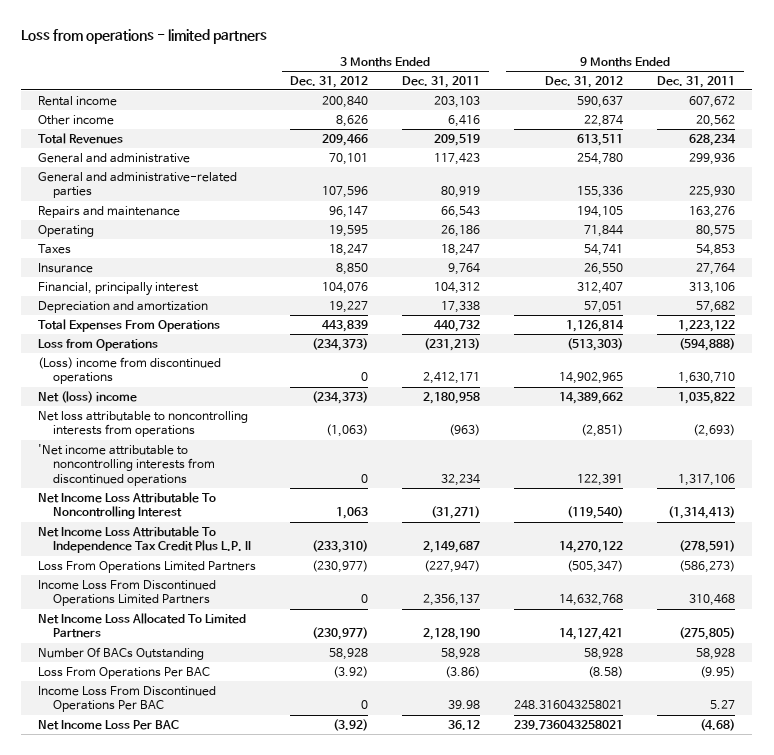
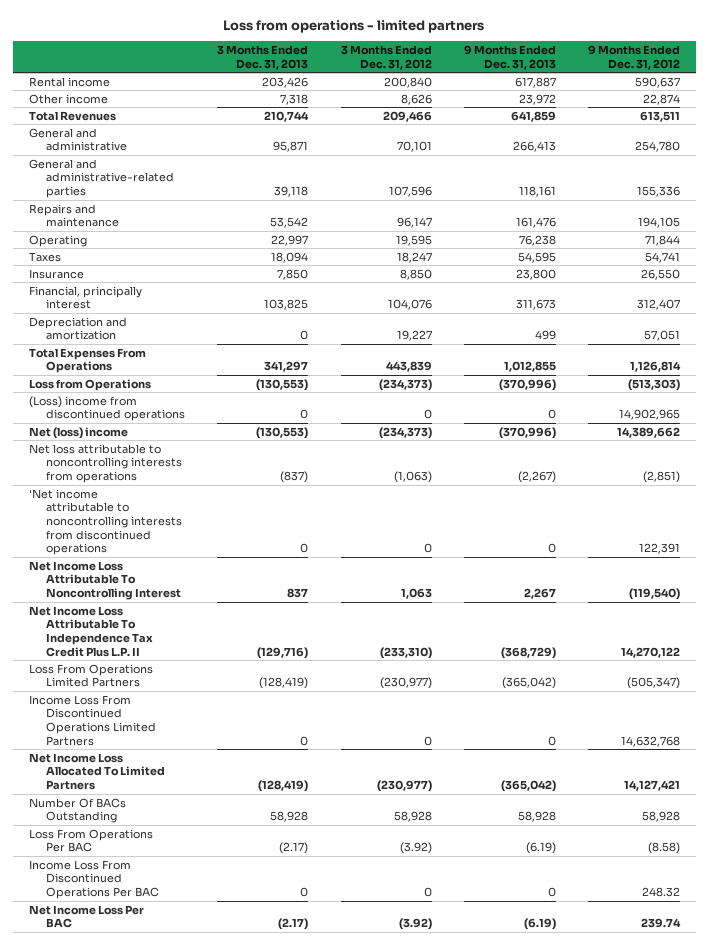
[402,75,481,88] Dec. 31, 2011 -> none
[657,75,736,88] Dec. 31, 2011 -> none
none -> [217,45,309,70] 3 Months Ended Dec. 31, 2013
none -> [463,45,556,70] 9 Months Ended Dec. 31, 2013
[514,700,624,711] 248.316043258021 -> [641,887,680,898] 248.32
[514,719,624,730] 239.736043258021 -> [640,918,681,929] 239.74

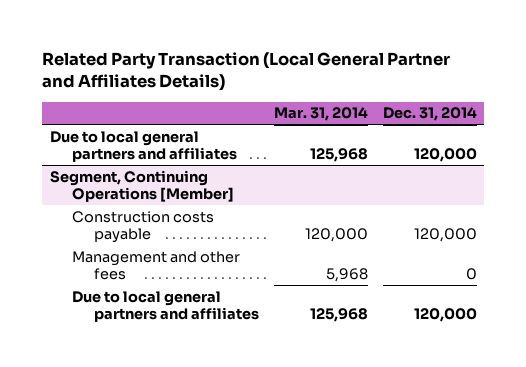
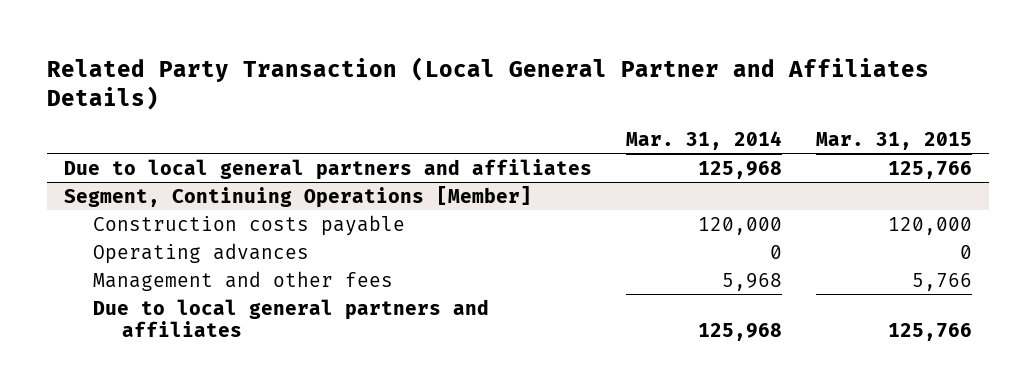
[382,107,477,122] Dec. 31, 2014 -> none
none -> [815,131,972,150] Mar. 31, 2015
none -> [93,242,310,264] Operating advances

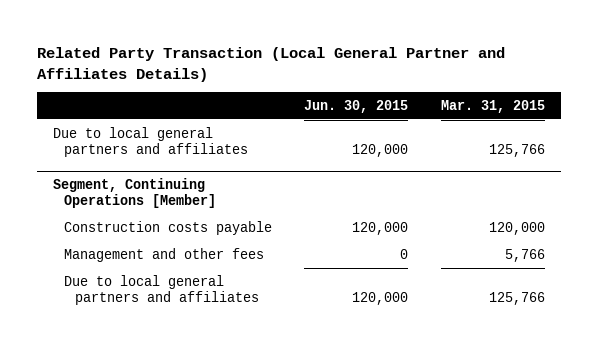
[625,130,782,150] Mar. 31, 2014 -> none
none -> [304,100,409,114] Jun. 30, 2015
[93,242,310,264] Operating advances -> none

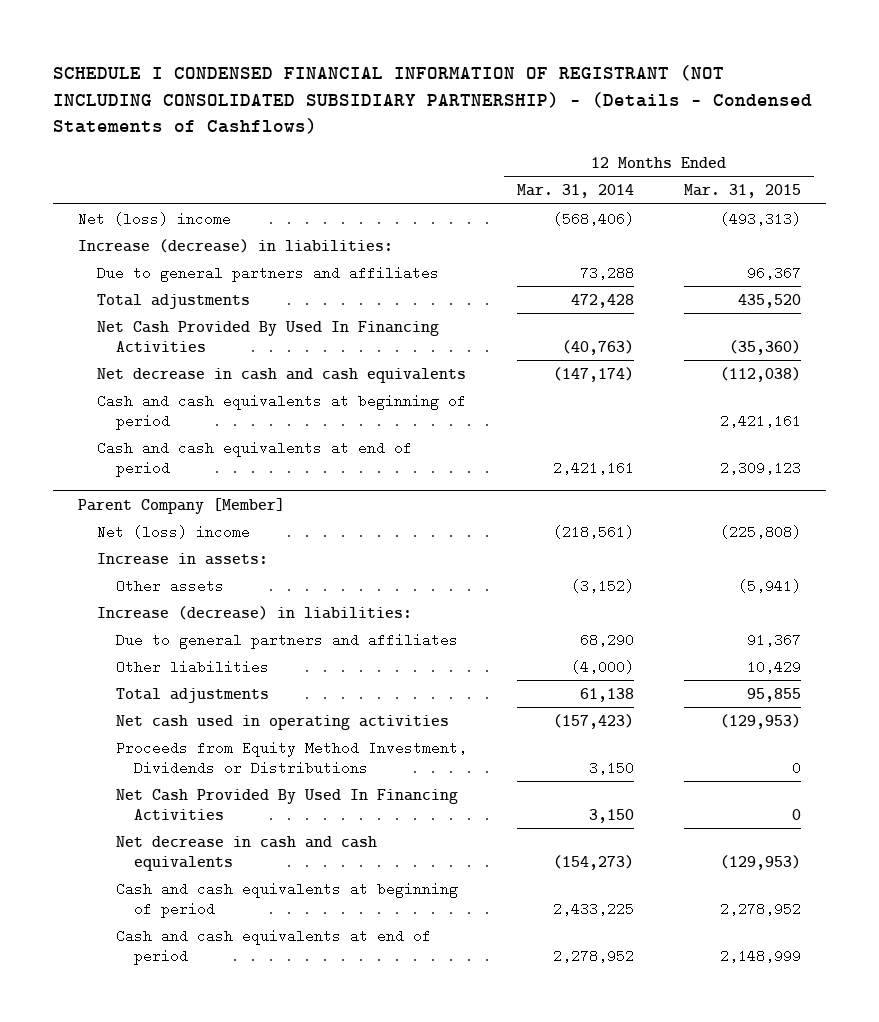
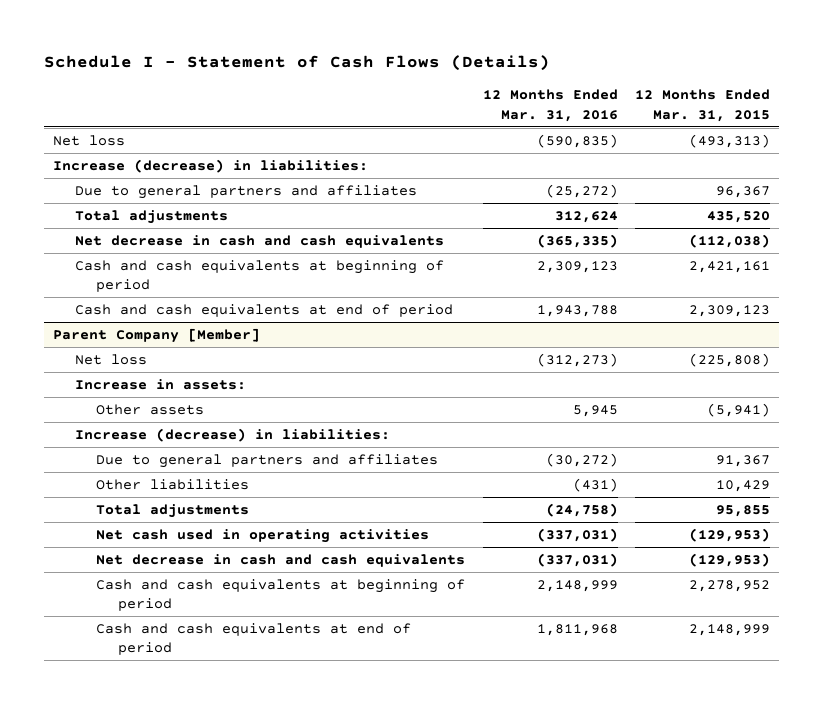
[52,65,812,135] SCHEDULE I CONDENSED FINANCIAL INFORMATION OF REGISTRANT (NOT INCLUDING CONSOLIDATED SUBSIDIARY PARTNERSHIP) - (Details - Condensed Statements of Cashflows) -> [44,55,551,72] Schedule I - Statement of Cash Flows (Details)
[516,184,634,199] Mar. 31, 2014 -> none
none -> [482,89,618,122] 12 Months Ended Mar. 31, 2016
[78,211,232,226] Net (loss) income -> [52,134,125,146] Net loss
[96,320,439,352] Net Cash Provided By Used In Financing Activities -> none
[96,524,250,539] Net (loss) income -> [74,353,147,365] Net loss
[115,740,467,775] Proceeds from Equity Method Investment, Dividends or Distributions -> none
[115,788,458,820] Net Cash Provided By Used In Financing Activities -> none

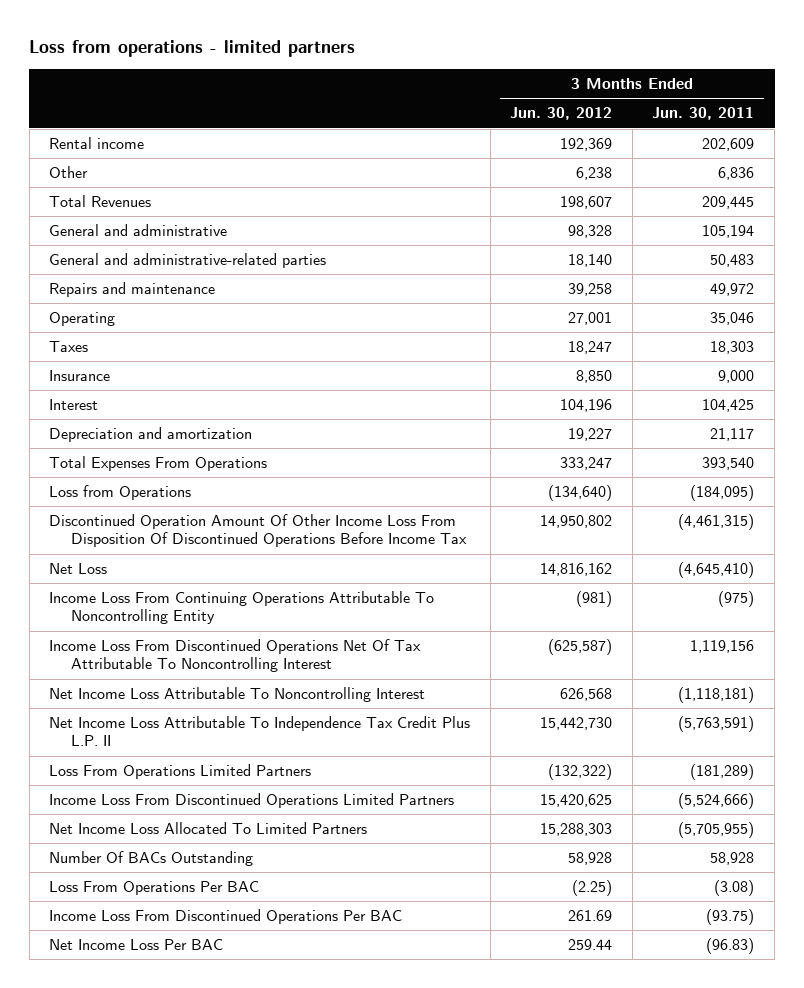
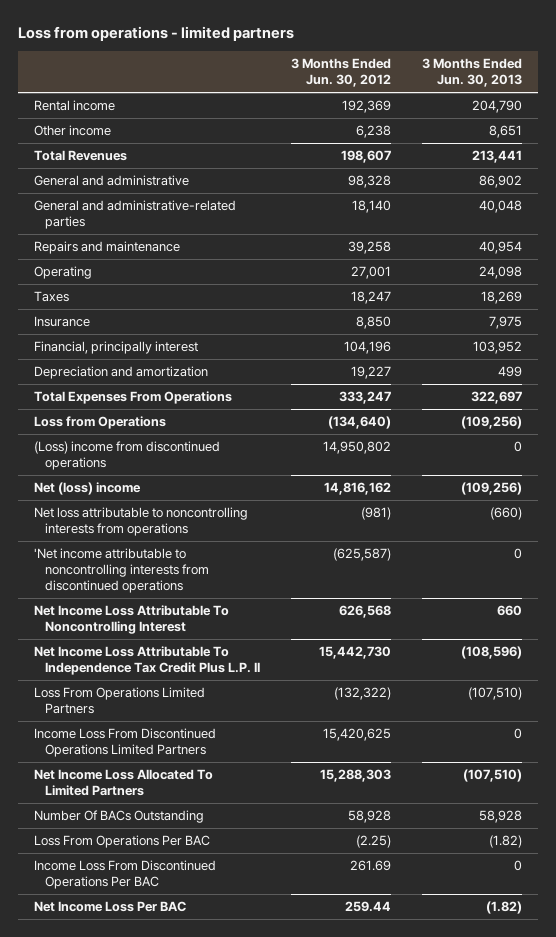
[652,107,755,121] Jun. 30, 2011 -> none
none -> [422,58,523,87] 3 Months Ended Jun. 30, 2013
[49,166,89,179] Other -> [33,125,111,137] Other income
[49,399,99,411] Interest -> [33,341,198,355] Financial, principally interest
[49,514,468,548] Discontinued Operation Amount Of Other Income Loss From Disposition Of Discontinued Operations Before Income Tax -> [33,441,220,471] (Loss) income from discontinued operations
[49,563,108,575] Net Loss -> [33,482,141,496] Net (loss) income
[49,591,435,625] Income Loss From Continuing Operations Attributable To Noncontrolling Entity -> [33,507,248,537] Net loss attributable to noncontrolling interests from operations
[49,639,422,673] Income Loss From Discontinued Operations Net Of Tax Attributable To Noncontrolling Interest -> [33,548,209,594] 'Net income attributable to noncontrolling interests from discontinued operations

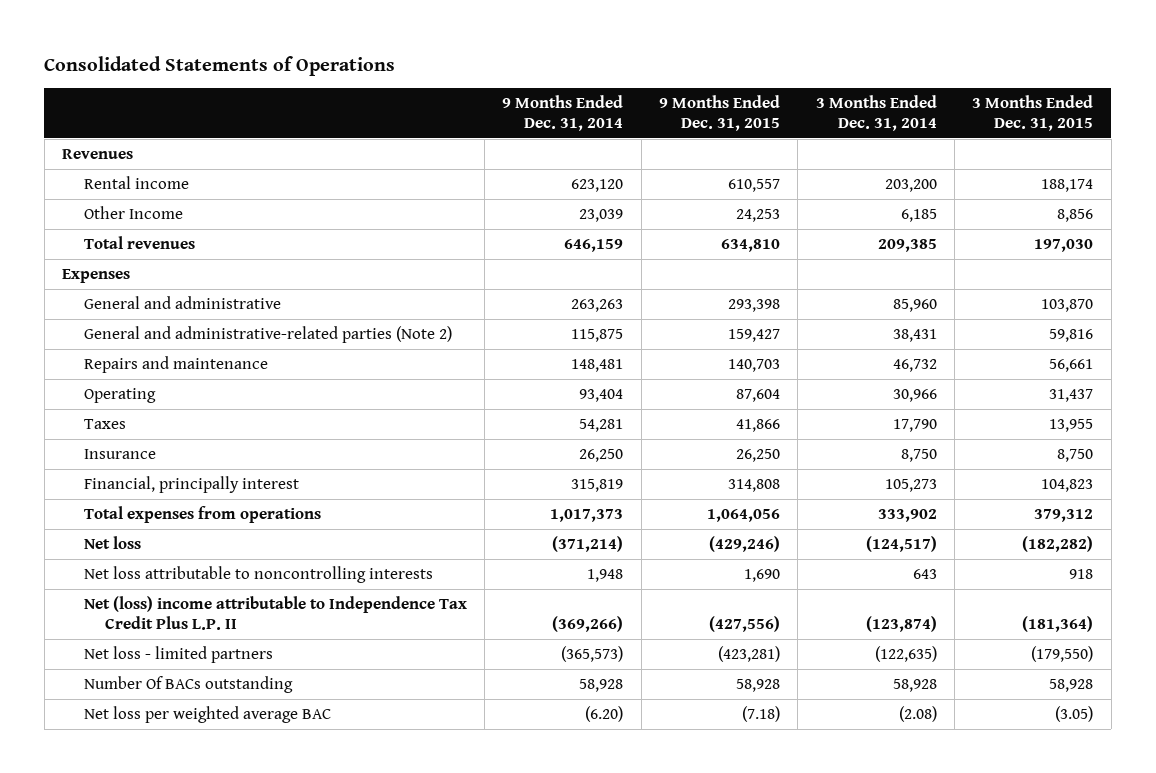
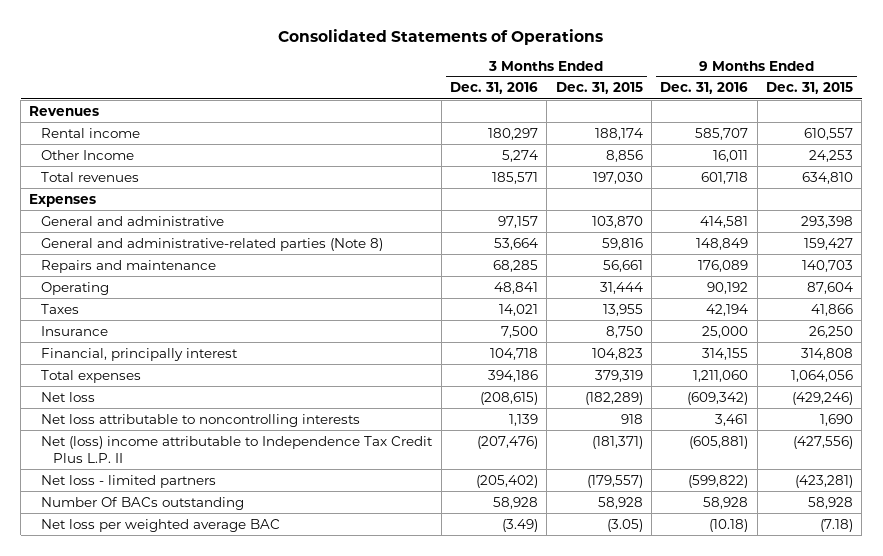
[502,94,624,131] 9 Months Ended Dec. 31, 2014 -> none
[815,94,937,131] 3 Months Ended Dec. 31, 2014 -> none
none -> [450,82,539,95] Dec. 31, 2016
none -> [660,82,749,95] Dec. 31, 2016
[83,326,452,344] General and administrative-related parties (Note 2) -> [41,237,384,251] General and administrative-related parties (Note 8)
[1049,389,1094,403] 31,437 -> [599,281,643,294] 31,444
[83,506,321,524] Total expenses from operations -> [41,369,142,383] Total expenses
[1034,509,1094,523] 379,312 -> [594,369,643,382] 379,319
[1022,536,1094,553] (182,282) -> [584,391,643,405] (182,289)
[1022,616,1094,633] (181,364) -> [591,435,643,449] (181,371)
[1031,646,1094,663] (179,550) -> [586,474,643,488] (179,557)

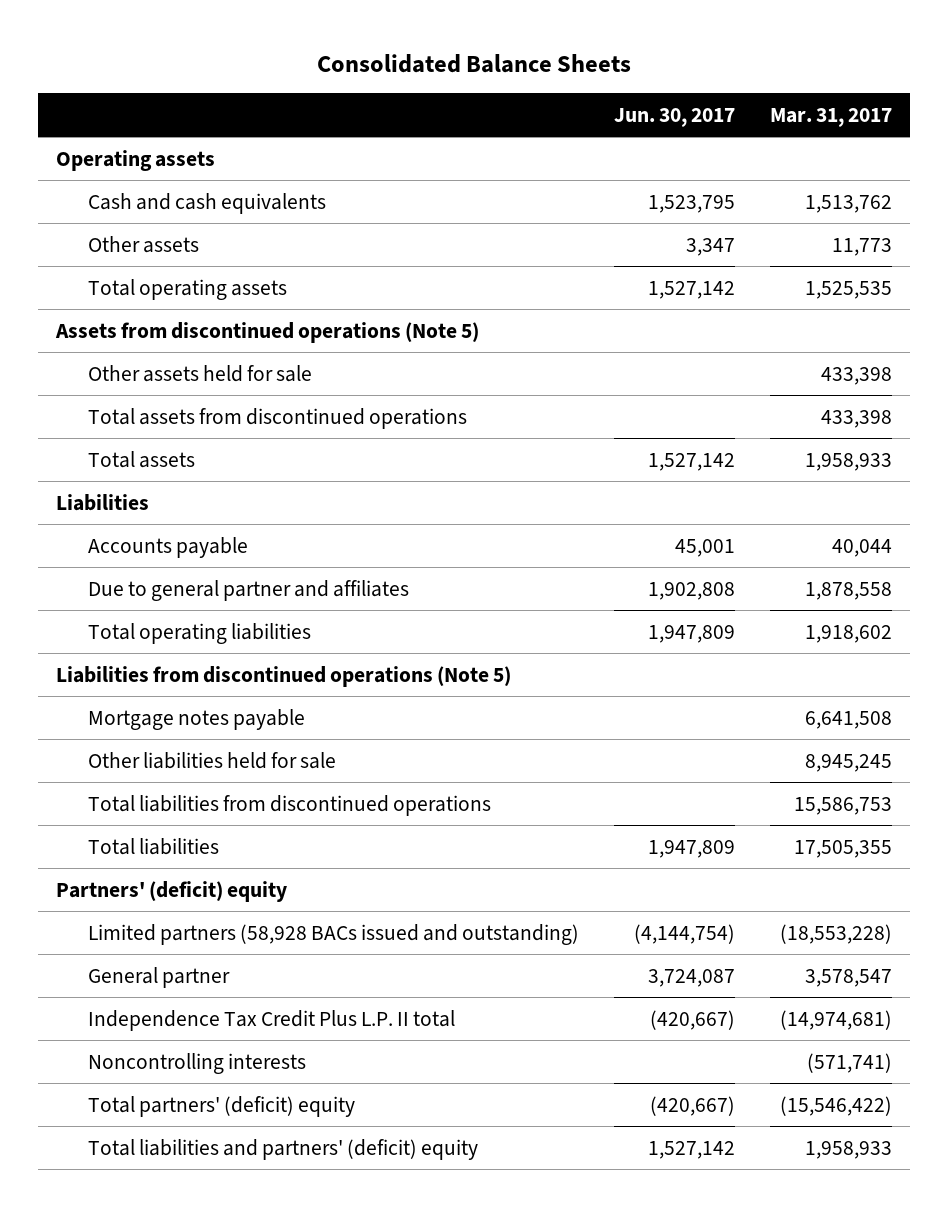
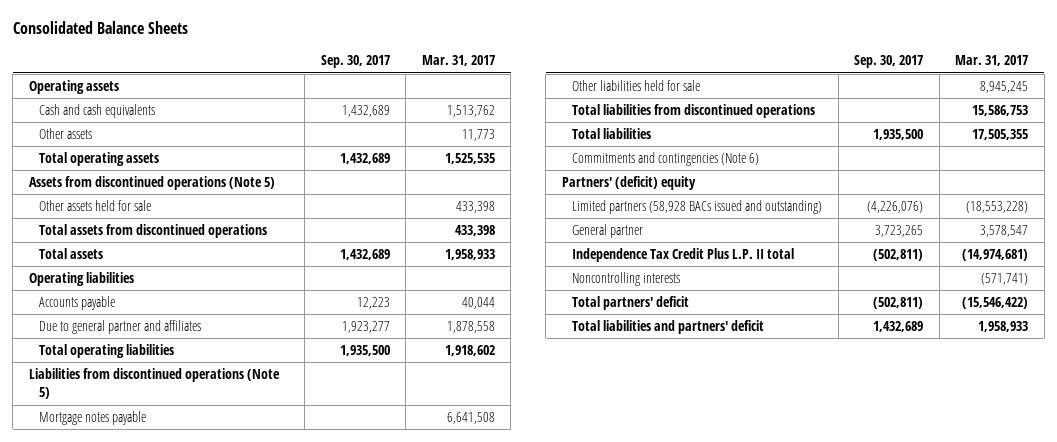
[614,107,736,127] Jun. 30, 2017 -> none
none -> [320,55,390,69] Sep. 30, 2017
[55,493,149,511] Liabilities -> [28,272,134,287] Operating liabilities
none -> [572,152,760,167] Commitments and contingencies (Note 6)
[87,1095,355,1117] Total partners' (deficit) equity -> [572,296,690,311] Total partners' deficit
[87,1138,478,1160] Total liabilities and partners' (deficit) equity -> [572,320,765,335] Total liabilities and partners' deficit

